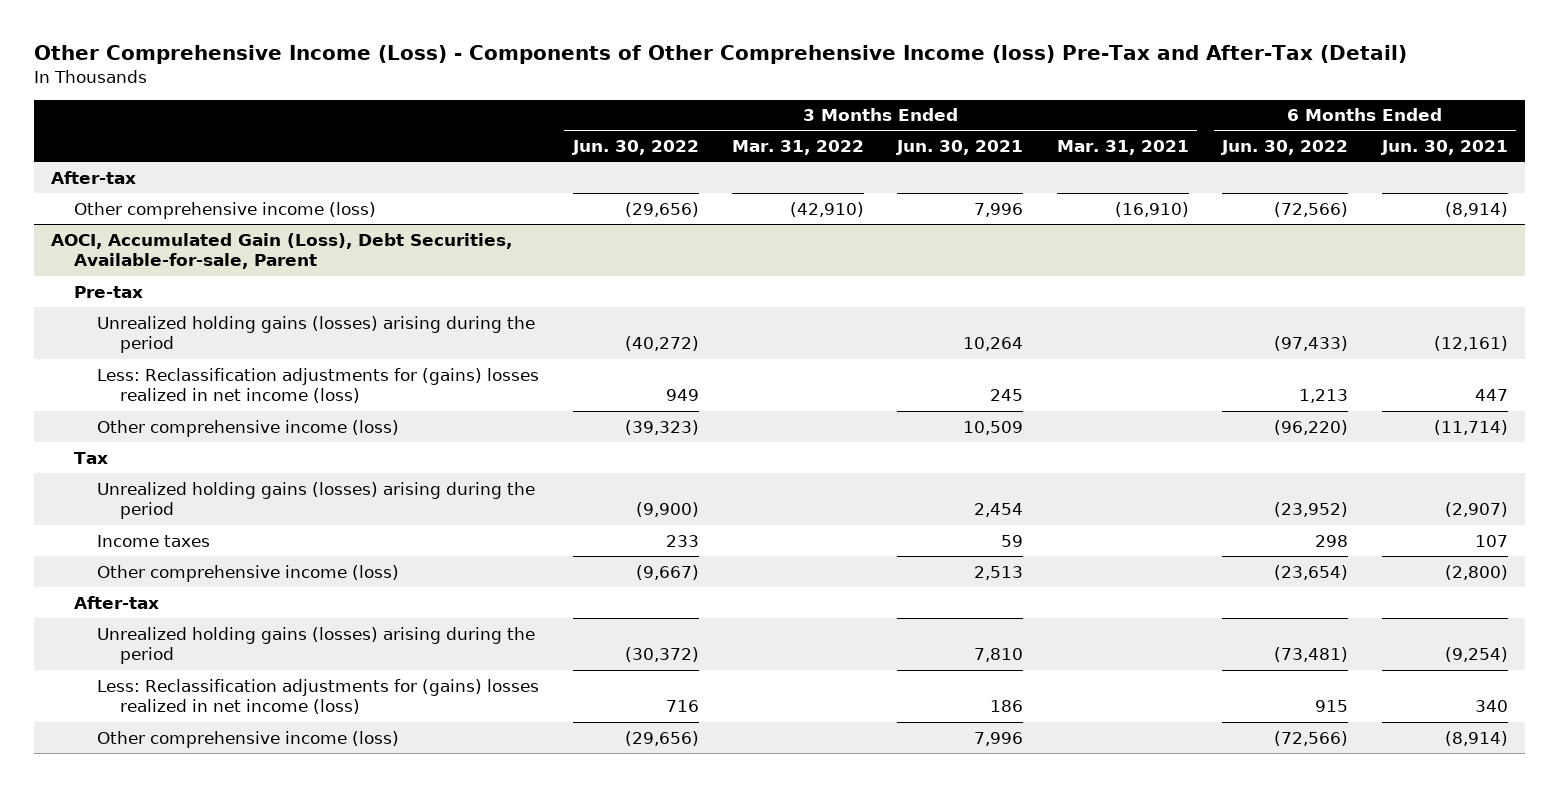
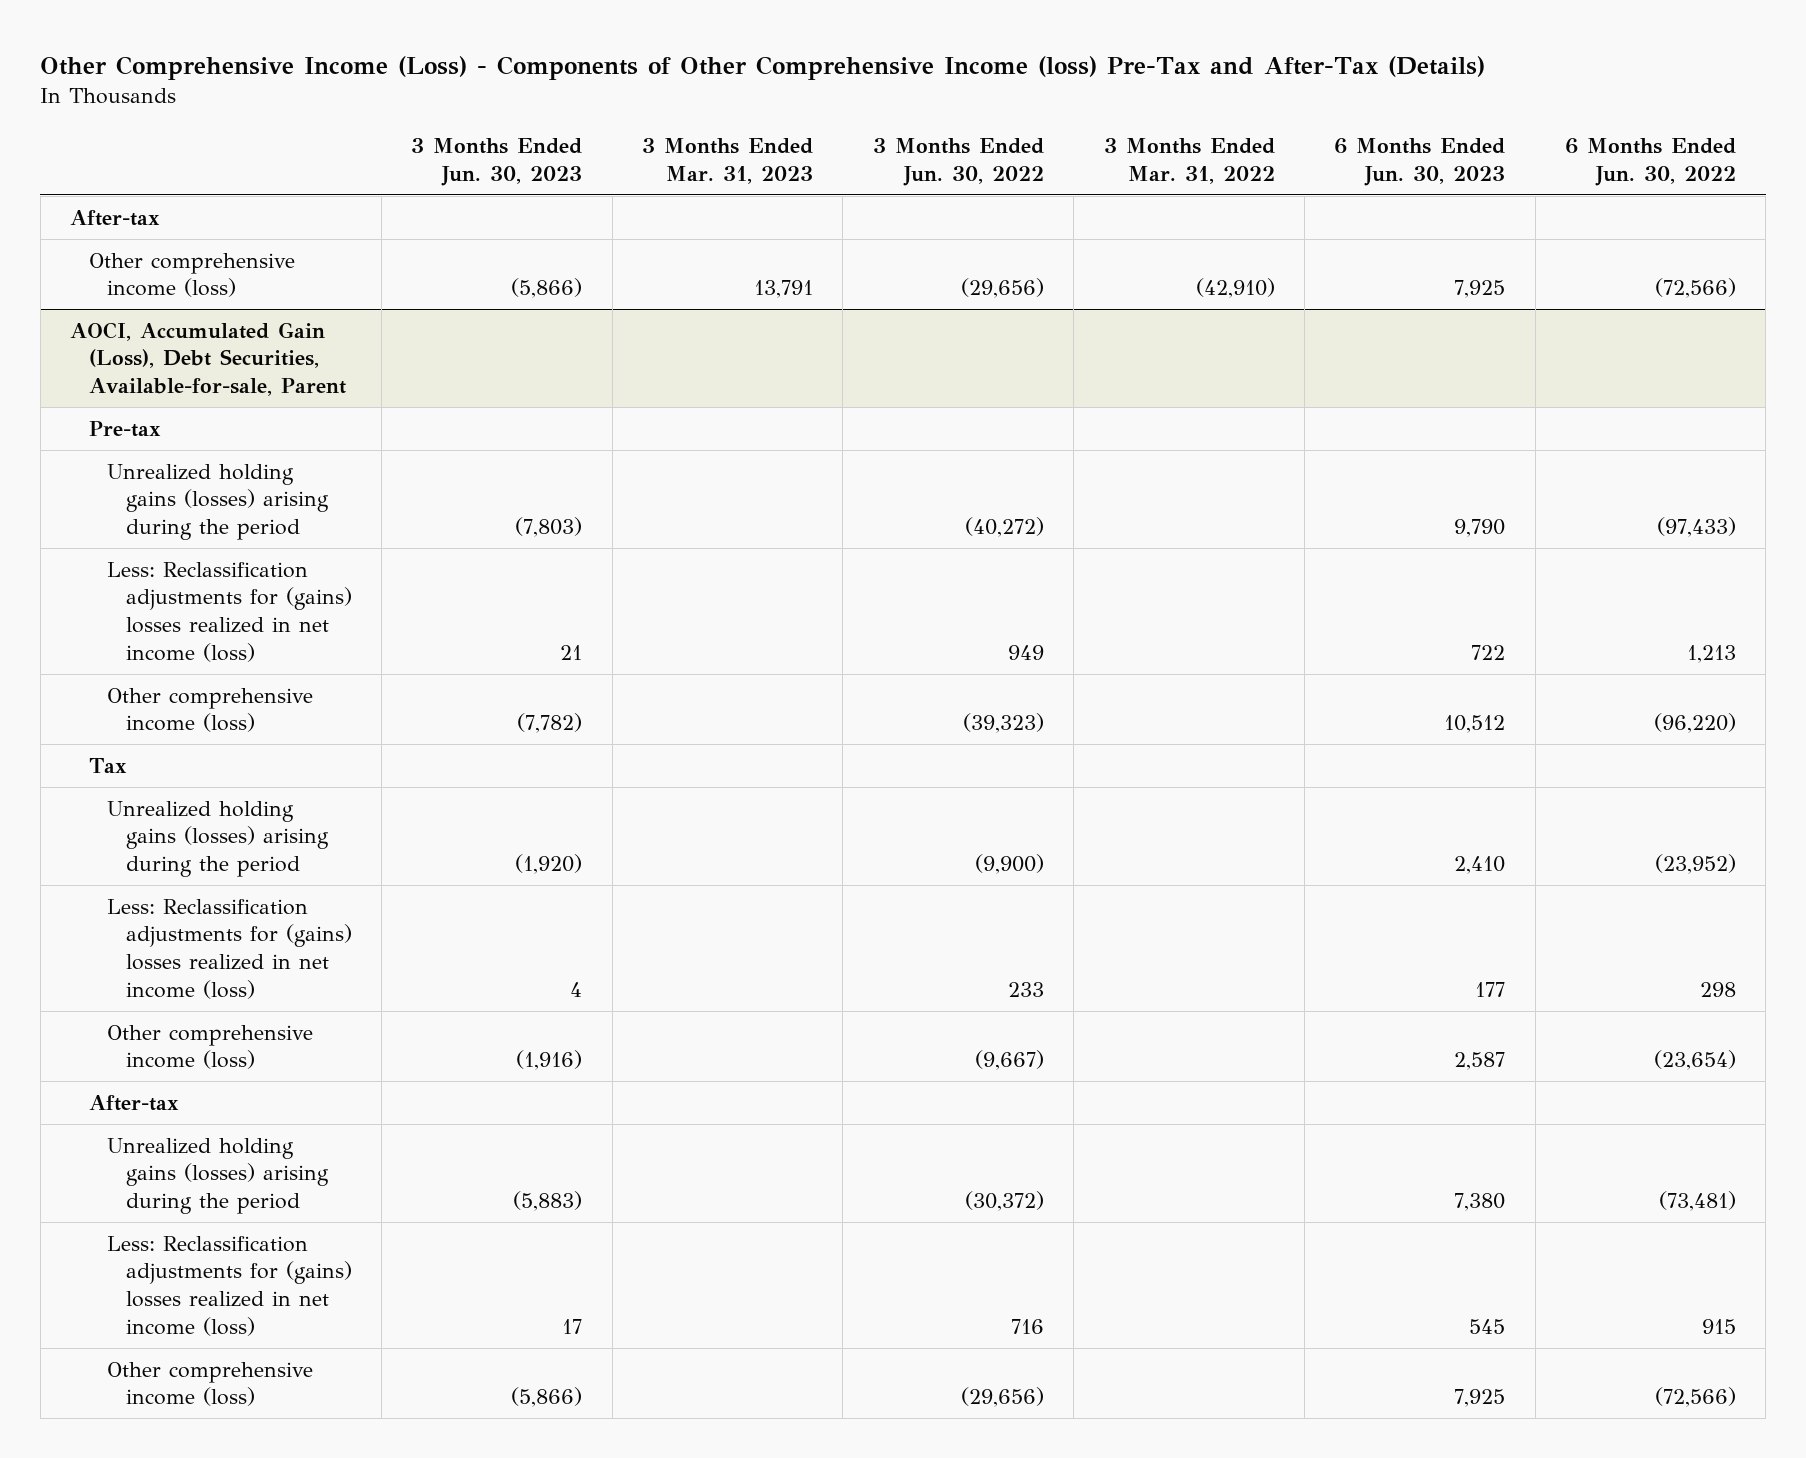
[33,45,1407,65] Other Comprehensive Income (Loss) - Components of Other Comprehensive Income (loss) Pre-Tax and After-Tax (Detail) -> [40,55,1486,80] Other Comprehensive Income (Loss) - Components of Other Comprehensive Income (loss) Pre-Tax and After-Tax (Details)
[896,140,1024,156] Jun. 30, 2021 -> none
[1056,140,1189,156] Mar. 31, 2021 -> none
[1380,140,1508,156] Jun. 30, 2021 -> none
none -> [411,138,583,186] 3 Months Ended Jun. 30, 2023
none -> [642,138,814,184] 3 Months Ended Mar. 31, 2023
none -> [1334,138,1506,186] 6 Months Ended Jun. 30, 2023
[97,534,211,547] Income taxes -> [107,898,352,999] Less: Reclassification adjustments for (gains) losses realized in net income (loss)

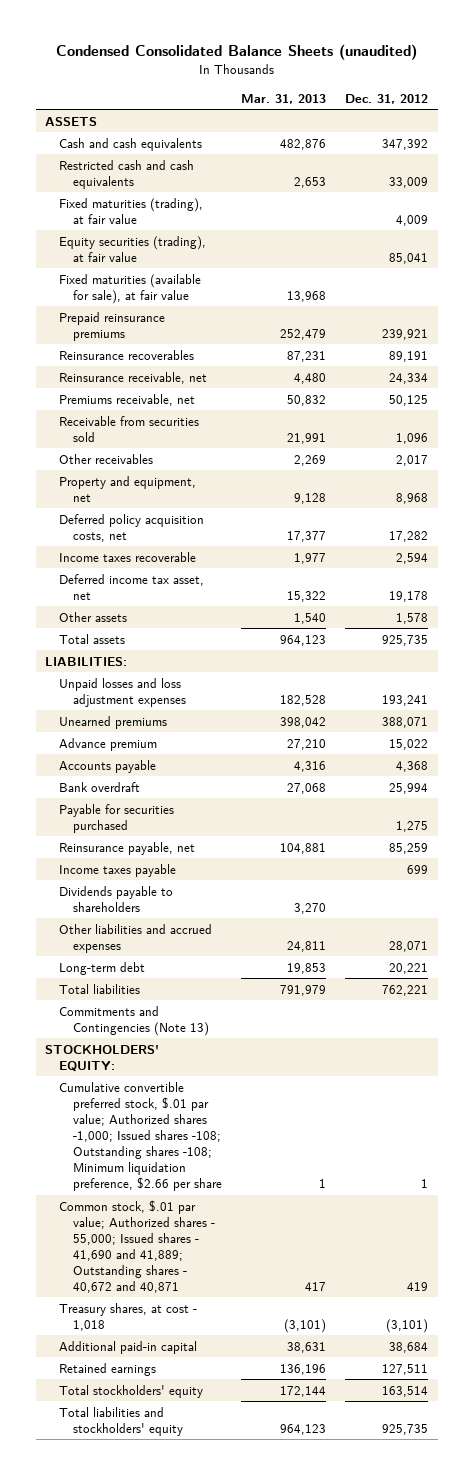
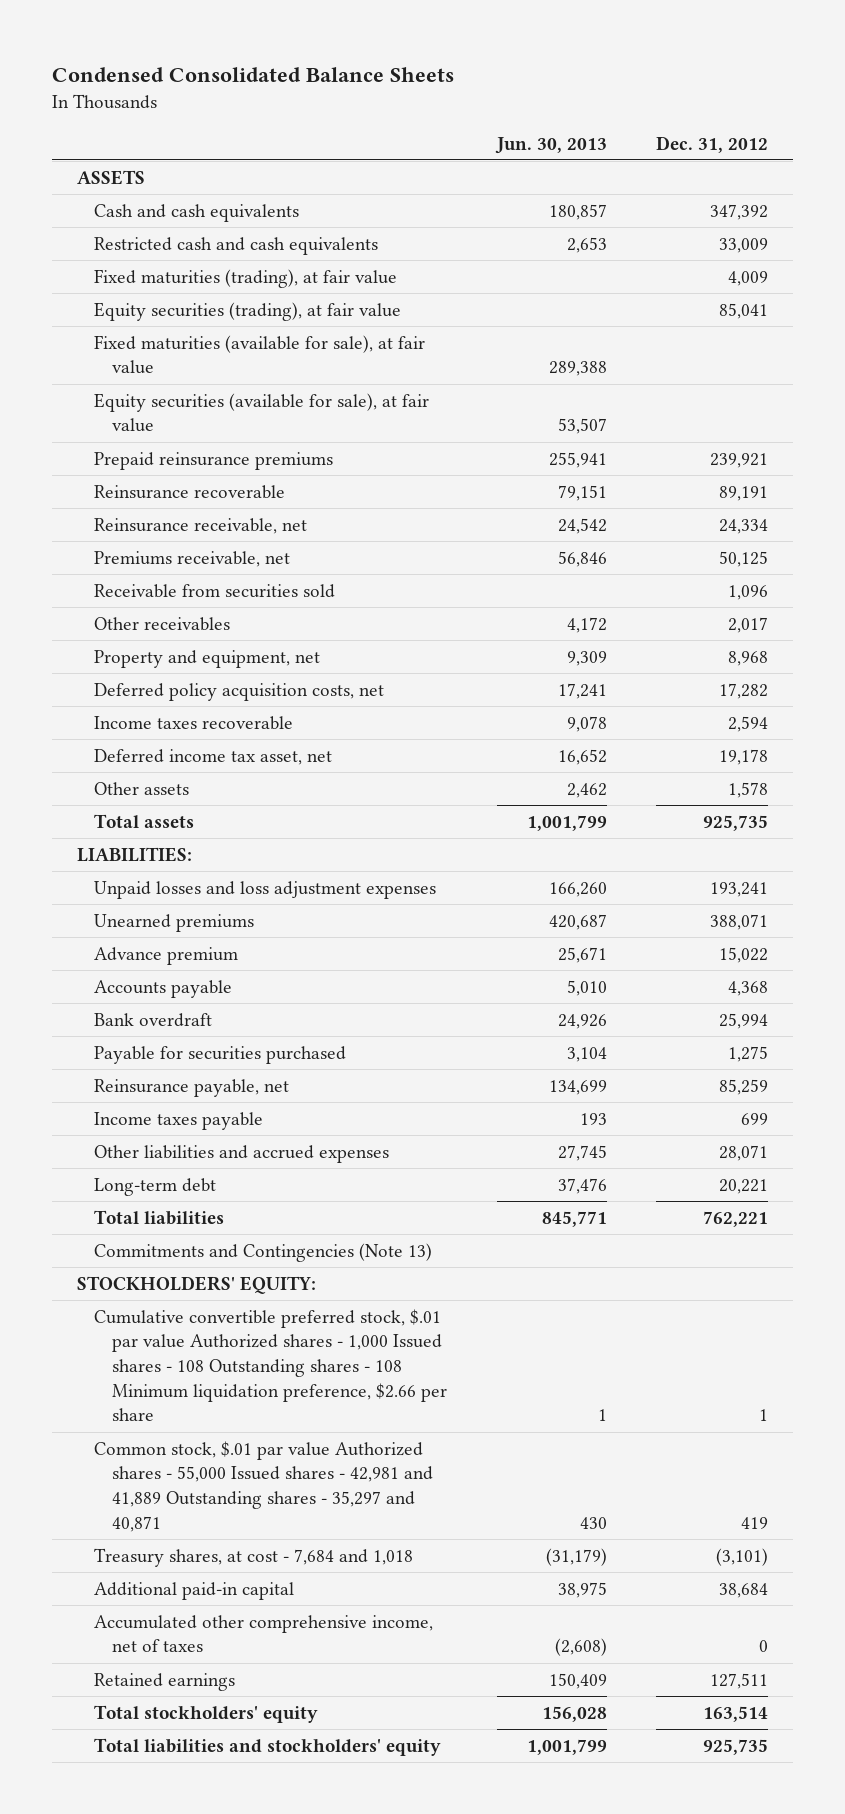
[55,44,417,61] Condensed Consolidated Balance Sheets (unaudited) -> [51,66,454,82] Condensed Consolidated Balance Sheets
[241,93,327,104] Mar. 31, 2013 -> none
none -> [494,136,607,154] Jun. 30, 2013
none -> [94,392,430,433] Equity securities (available for sale), at fair value
[59,349,195,360] Reinsurance recoverables -> [94,484,286,499] Reinsurance recoverable
[59,885,174,912] Dividends payable to shareholders -> none
[59,1081,222,1192] Cumulative convertible preferred stock, $.01 par value; Authorized shares -1,000; Issued shares -108; Outstanding shares -108; Minimum liquidation preference, $2.66 per share -> [94,1308,447,1422] Cumulative convertible preferred stock, $.01 par value Authorized shares - 1,000 Issued shares - 108 Outstanding shares - 108 Minimum liquidation preference, $2.66 per share
[59,1199,215,1294] Common stock, $.01 par value; Authorized shares - 55,000; Issued shares - 41,690 and 41,889; Outstanding shares - 40,672 and 40,871 -> [94,1440,433,1532] Common stock, $.01 par value Authorized shares - 55,000 Issued shares - 42,981 and 41,889 Outstanding shares - 35,297 and 40,871
[59,1302,198,1331] Treasury shares, at cost - 1,018 -> [94,1547,414,1567] Treasury shares, at cost - 7,684 and 1,018
none -> [94,1614,434,1653] Accumulated other comprehensive income, net of taxes

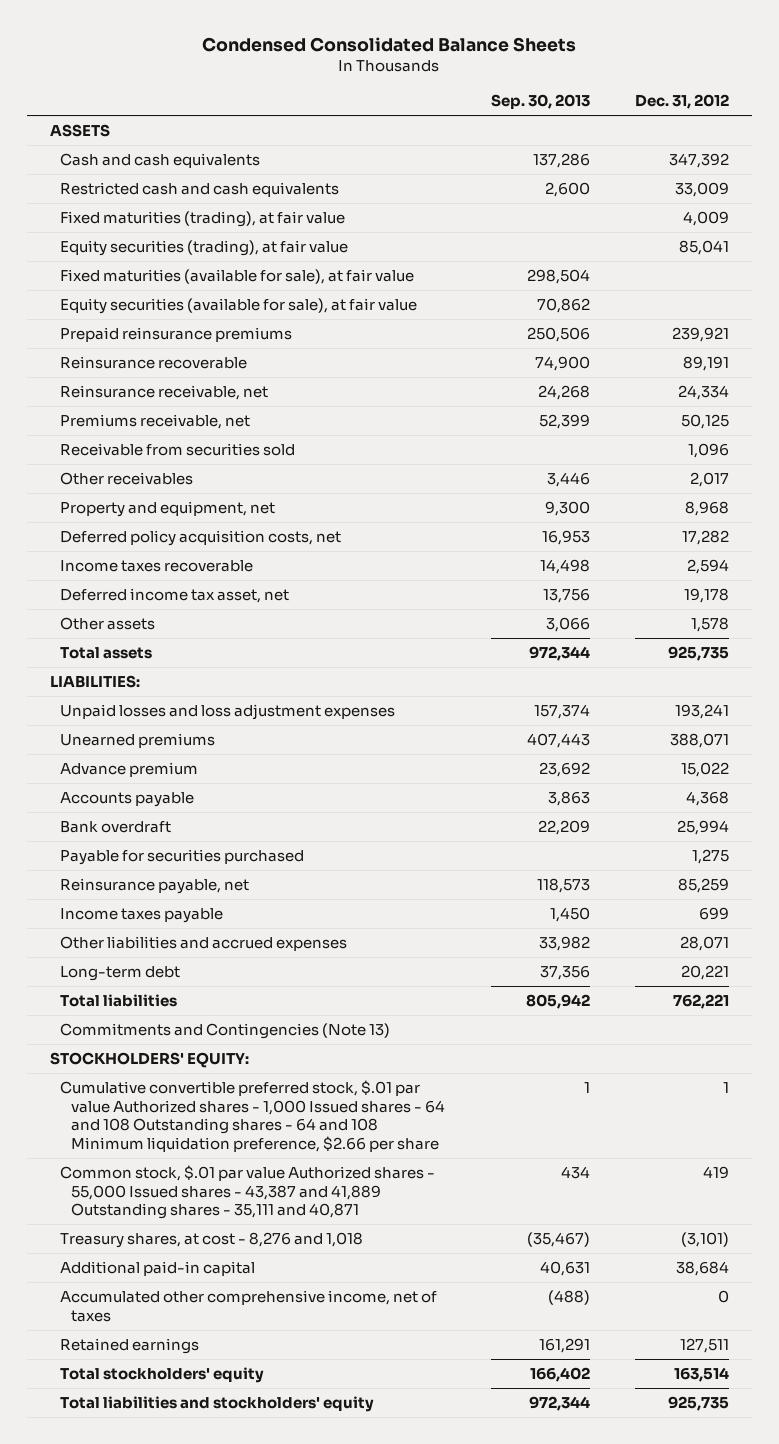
[494,136,607,154] Jun. 30, 2013 -> none
none -> [490,94,590,110] Sep. 30, 2013
[94,1308,447,1422] Cumulative convertible preferred stock, $.01 par value Authorized shares - 1,000 Issued shares - 108 Outstanding shares - 108 Minimum liquidation preference, $2.66 per share -> [60,1080,446,1153] Cumulative convertible preferred stock, $.01 par value Authorized shares - 1,000 Issued shares - 64 and 108 Outstanding shares - 64 and 108 Minimum liquidation preference, $2.66 per share
[94,1440,433,1532] Common stock, $.01 par value Authorized shares - 55,000 Issued shares - 42,981 and 41,889 Outstanding shares - 35,297 and 40,871 -> [60,1165,436,1220] Common stock, $.01 par value Authorized shares - 55,000 Issued shares - 43,387 and 41,889 Outstanding shares - 35,111 and 40,871
[94,1547,414,1567] Treasury shares, at cost - 7,684 and 1,018 -> [60,1232,364,1249] Treasury shares, at cost - 8,276 and 1,018

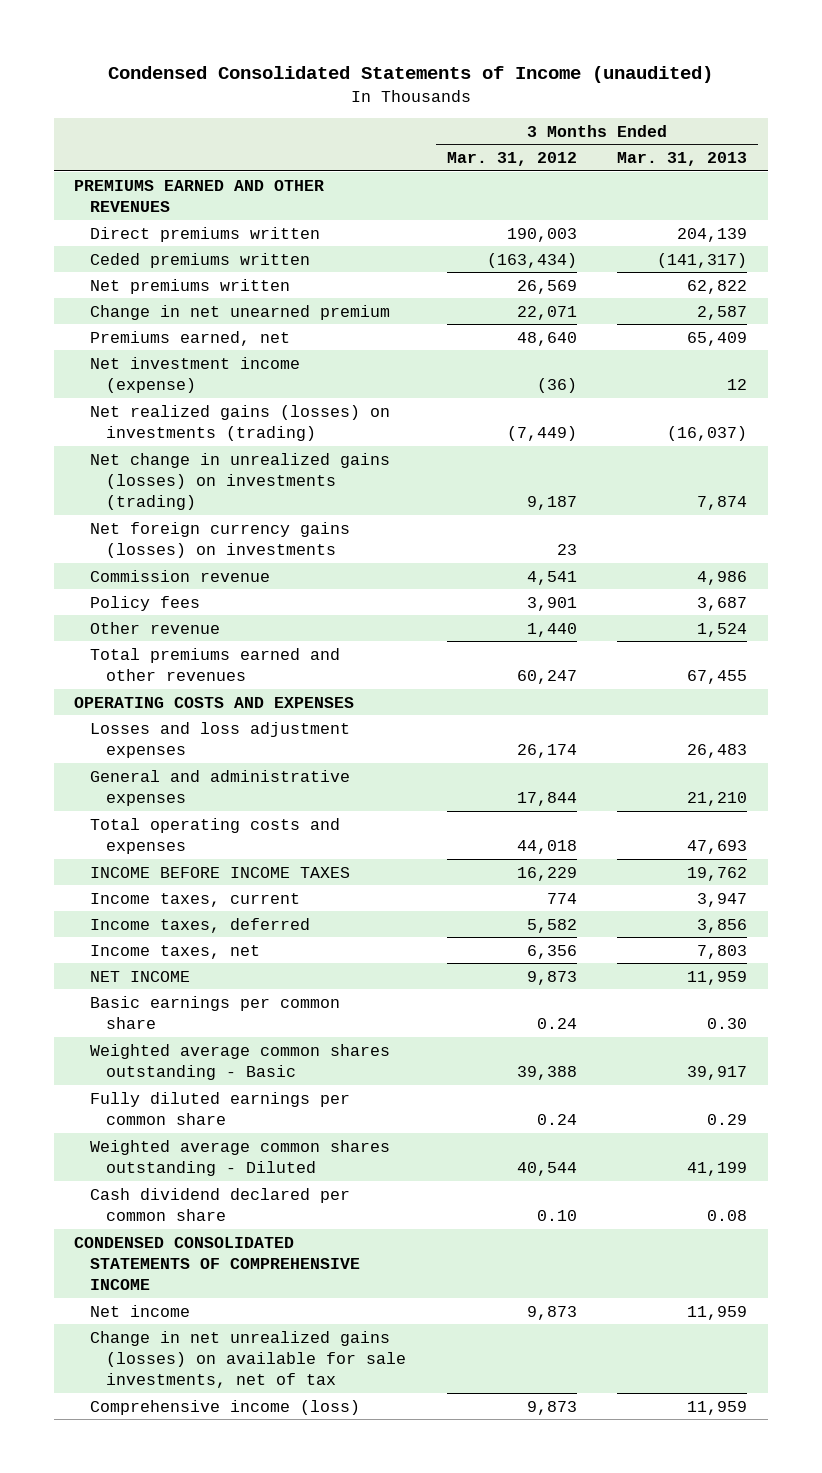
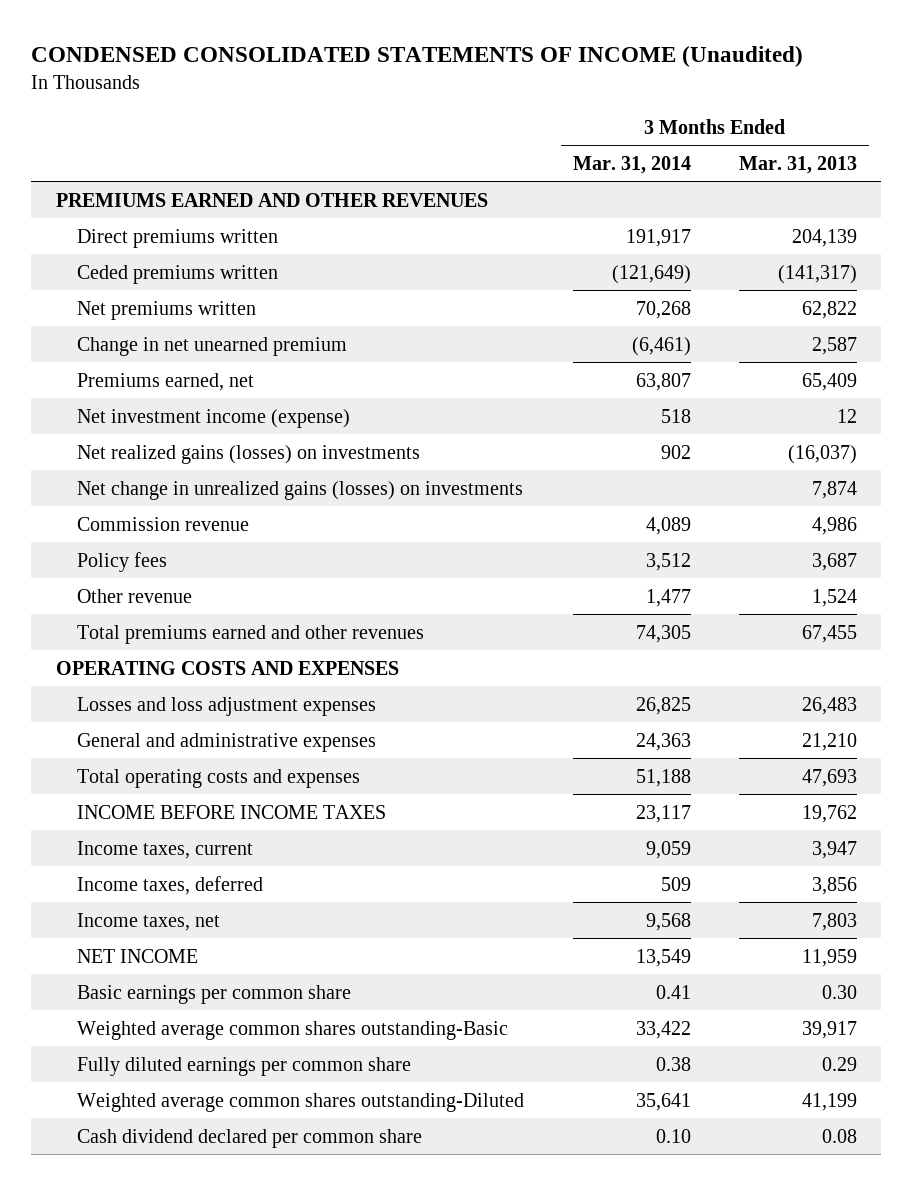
[107,66,713,84] Condensed Consolidated Statements of Income (unaudited) -> [31,46,804,68] CONDENSED CONSOLIDATED STATEMENTS OF INCOME (Unaudited)
[446,152,577,167] Mar. 31, 2012 -> none
none -> [572,155,691,174] Mar. 31, 2014
[89,521,350,559] Net foreign currency gains (losses) on investments -> none
[89,404,390,442] Net realized gains (losses) on investments (trading) -> [77,444,421,464] Net realized gains (losses) on investments
[89,452,390,511] Net change in unrealized gains (losses) on investments (trading) -> [77,480,524,500] Net change in unrealized gains (losses) on investments
[89,1043,390,1081] Weighted average common shares outstanding - Basic -> [77,1020,509,1040] Weighted average common shares outstanding-Basic
[89,1139,390,1177] Weighted average common shares outstanding - Diluted -> [77,1092,525,1112] Weighted average common shares outstanding-Diluted
[74,1236,360,1291] CONDENSED CONSOLIDATED STATEMENTS OF COMPREHENSIVE INCOME -> none
[89,1304,190,1317] Net income -> none
[89,1330,406,1389] Change in net unrealized gains (losses) on available for sale investments, net of tax -> none
[89,1399,360,1415] Comprehensive income (loss) -> none

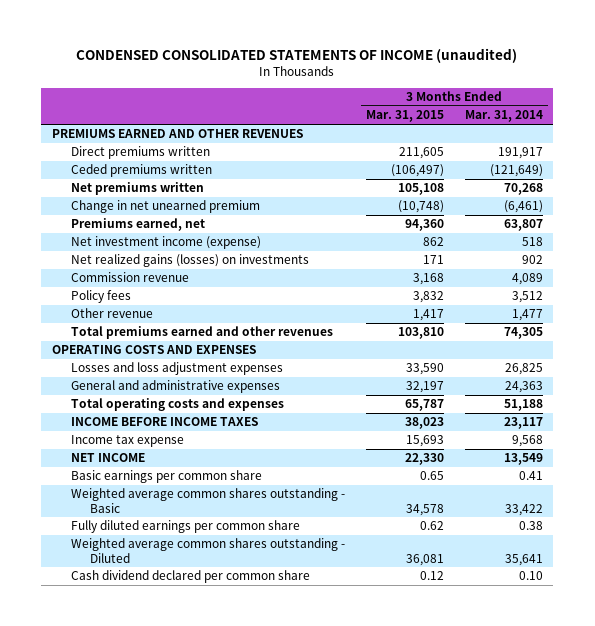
[31,46,804,68] CONDENSED CONSOLIDATED STATEMENTS OF INCOME (Unaudited) -> [76,47,518,63] CONDENSED CONSOLIDATED STATEMENTS OF INCOME (unaudited)
[739,155,858,174] Mar. 31, 2013 -> none
none -> [365,110,444,123] Mar. 31, 2015
[77,480,524,500] Net change in unrealized gains (losses) on investments -> none
[77,840,254,859] Income taxes, current -> none
[77,875,264,895] Income taxes, deferred -> none
[77,912,221,931] Income taxes, net -> [70,435,184,448] Income tax expense
[77,1020,509,1040] Weighted average common shares outstanding-Basic -> [70,488,345,513] Weighted average common shares outstanding - Basic
[77,1092,525,1112] Weighted average common shares outstanding-Diluted -> [70,538,345,563] Weighted average common shares outstanding - Diluted

